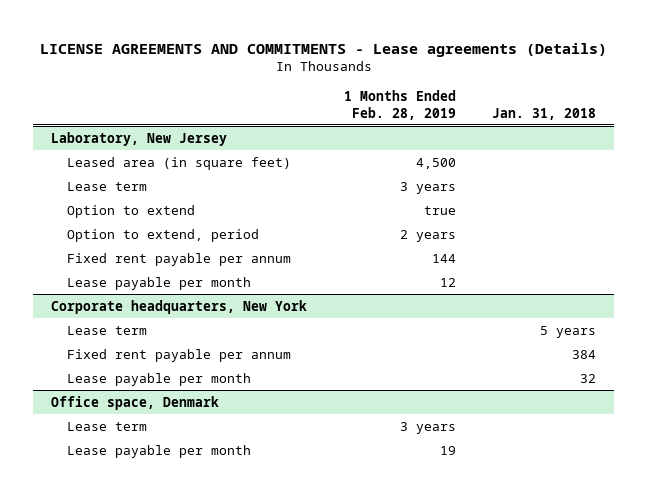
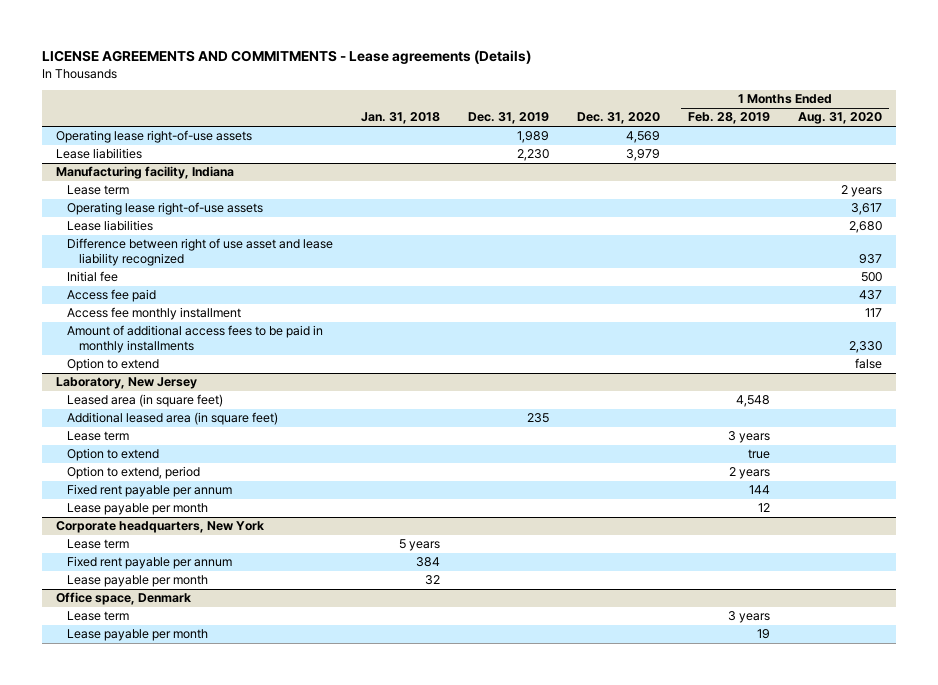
none -> [468,112,550,125] Dec. 31, 2019
none -> [577,112,661,125] Dec. 31, 2020
none -> [798,112,883,125] Aug. 31, 2020
none -> [55,130,252,144] Operating lease right-of-use assets
none -> [55,148,142,160] Lease liabilities
none -> [55,166,234,180] Manufacturing facility, Indiana
none -> [67,185,130,196] Lease term
none -> [67,202,264,216] Operating lease right-of-use assets
none -> [67,220,154,232] Lease liabilities
none -> [67,238,334,267] Difference between right of use asset and lease liability recognized
none -> [67,271,119,283] Initial fee
none -> [67,289,157,303] Access fee paid
none -> [67,307,242,321] Access fee monthly installment
none -> [67,325,324,354] Amount of additional access fees to be paid in monthly installments
none -> [67,358,160,372] Option to extend
[415,157,456,169] 4,500 -> [736,395,771,408] 4,548
none -> [67,412,279,426] Additional leased area (in square feet)

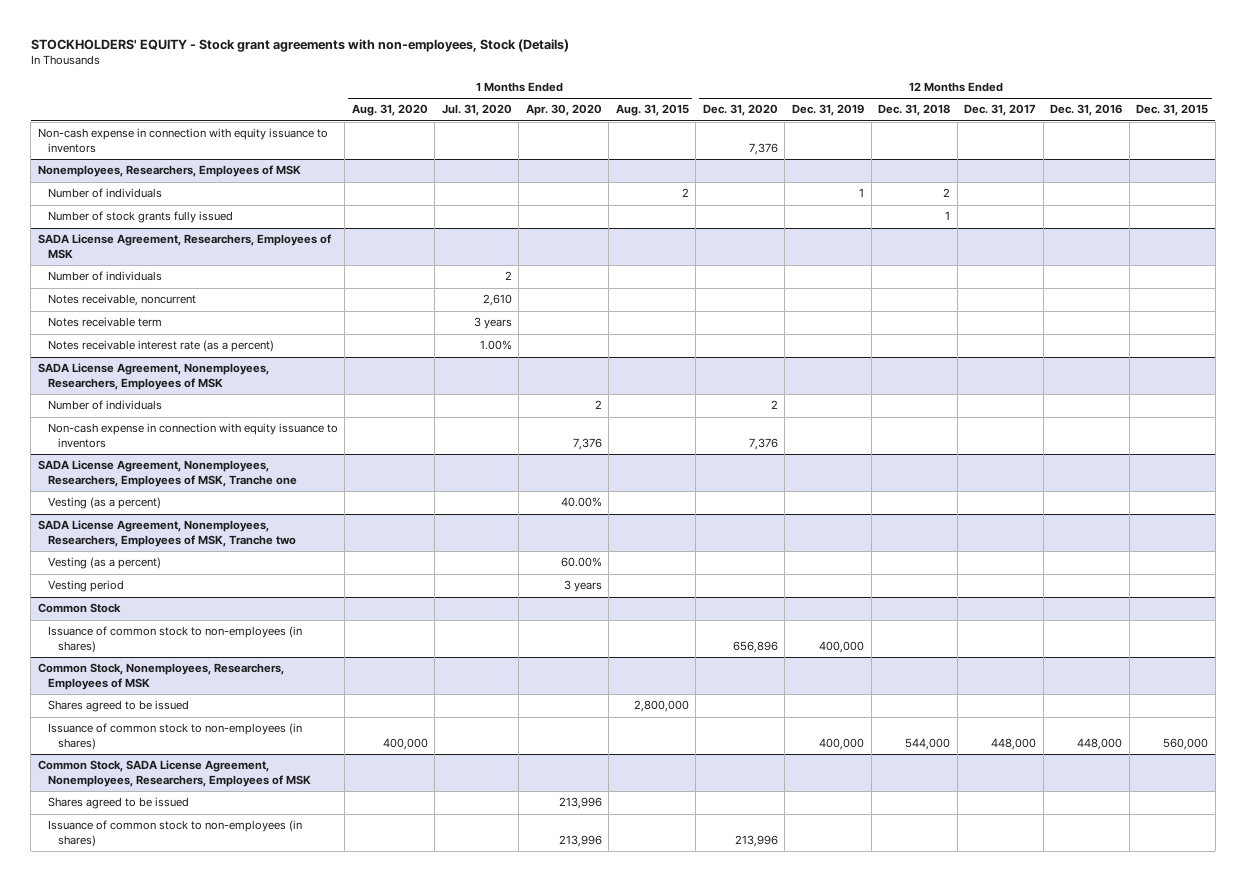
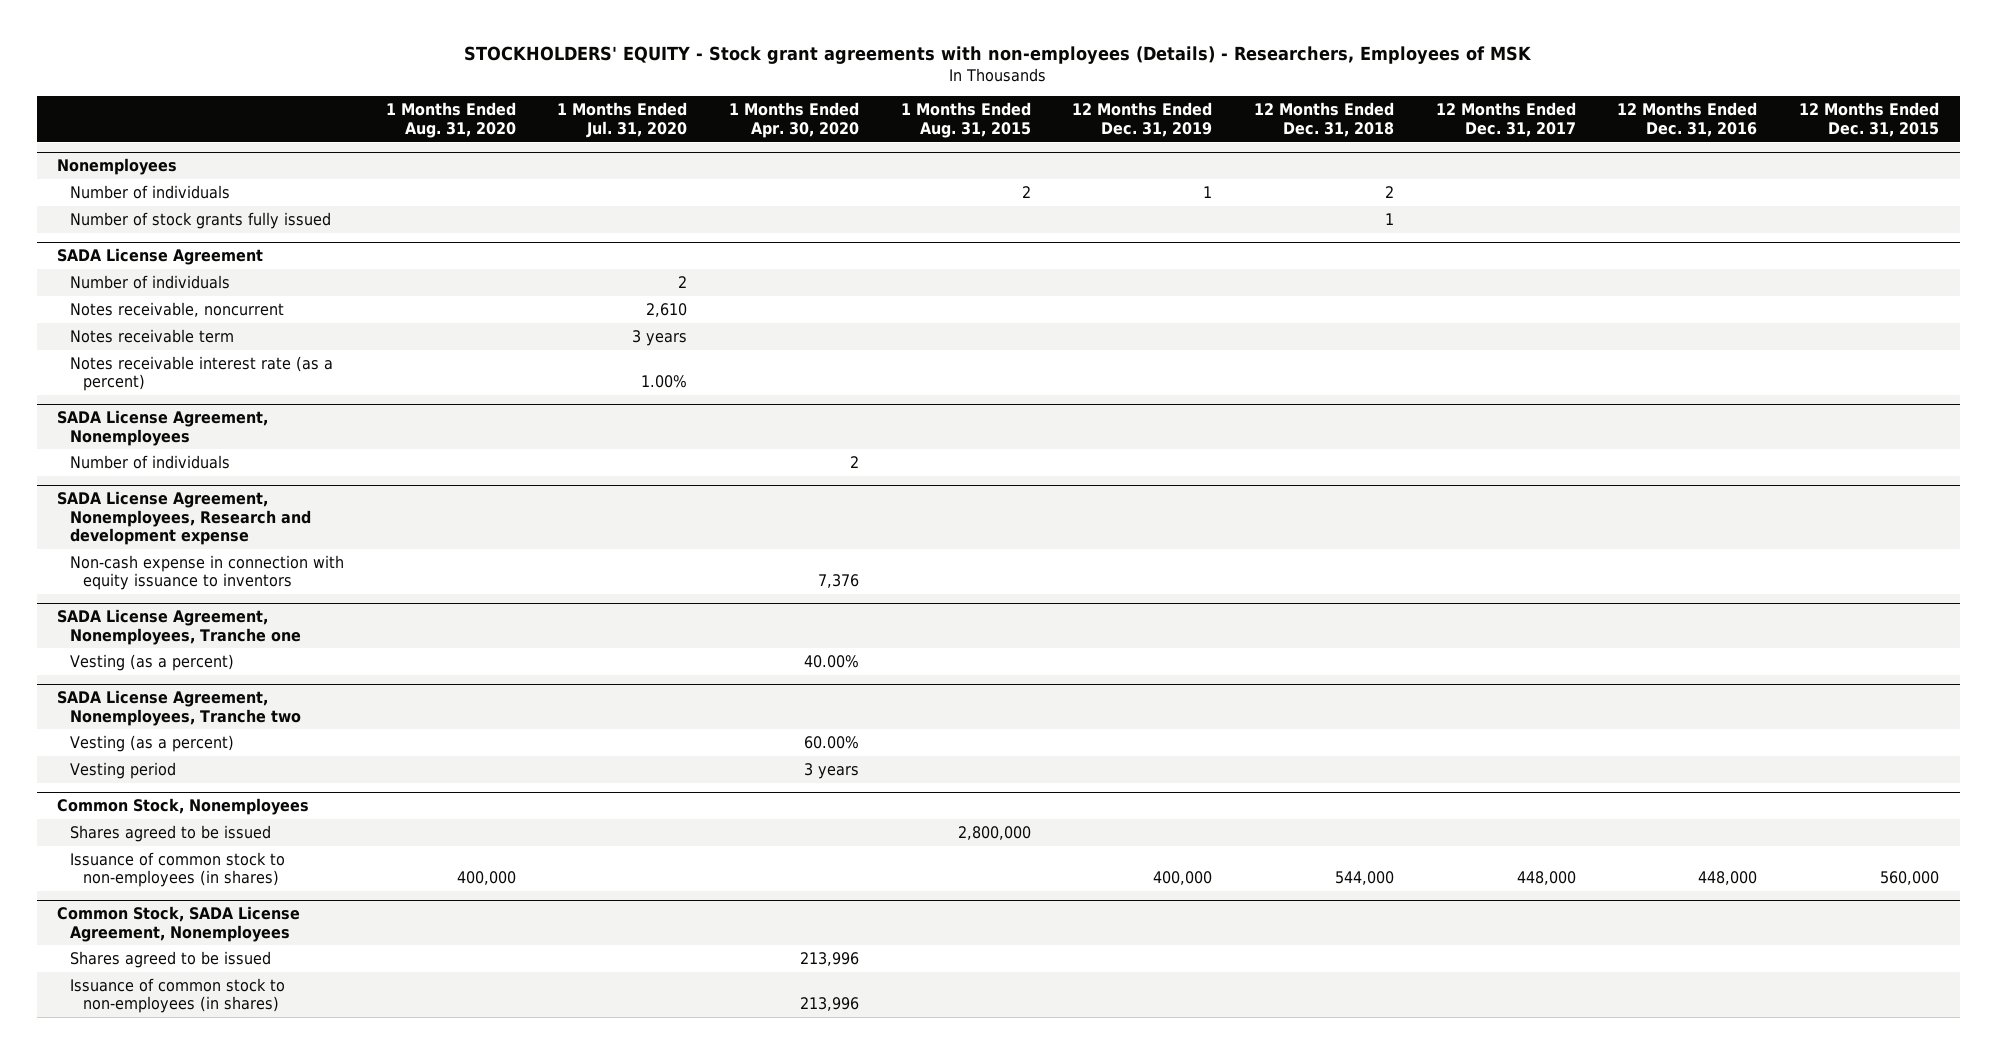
[30,38,569,52] STOCKHOLDERS' EQUITY - Stock grant agreements with non-employees, Stock (Details) -> [464,46,1533,65] STOCKHOLDERS' EQUITY - Stock grant agreements with non-employees (Details) - Researchers, Employees of MSK
[702,104,778,117] Dec. 31, 2020 -> none
[37,128,328,153] Non-cash expense in connection with equity issuance to inventors -> none
[37,165,301,178] Nonemployees, Researchers, Employees of MSK -> [57,158,178,176] Nonemployees
[37,234,331,259] SADA License Agreement, Researchers, Employees of MSK -> [57,248,264,266] SADA License Agreement
[47,400,162,411] Number of individuals -> none
none -> [57,410,269,446] SADA License Agreement, Nonemployees
none -> [70,455,231,470] Number of individuals
[37,363,269,390] SADA License Agreement, Nonemployees, Researchers, Employees of MSK -> [57,491,312,545] SADA License Agreement, Nonemployees, Research and development expense
[37,460,297,487] SADA License Agreement, Nonemployees, Researchers, Employees of MSK, Tranche one -> [57,609,302,645] SADA License Agreement, Nonemployees, Tranche one
[37,520,296,547] SADA License Agreement, Nonemployees, Researchers, Employees of MSK, Tranche two -> [57,690,302,726] SADA License Agreement, Nonemployees, Tranche two
[37,603,121,614] Common Stock -> none
[47,626,302,653] Issuance of common stock to non-employees (in shares) -> none
[37,663,284,690] Common Stock, Nonemployees, Researchers, Employees of MSK -> [57,798,310,816] Common Stock, Nonemployees
[37,760,311,787] Common Stock, SADA License Agreement, Nonemployees, Researchers, Employees of MSK -> [57,906,301,942] Common Stock, SADA License Agreement, Nonemployees

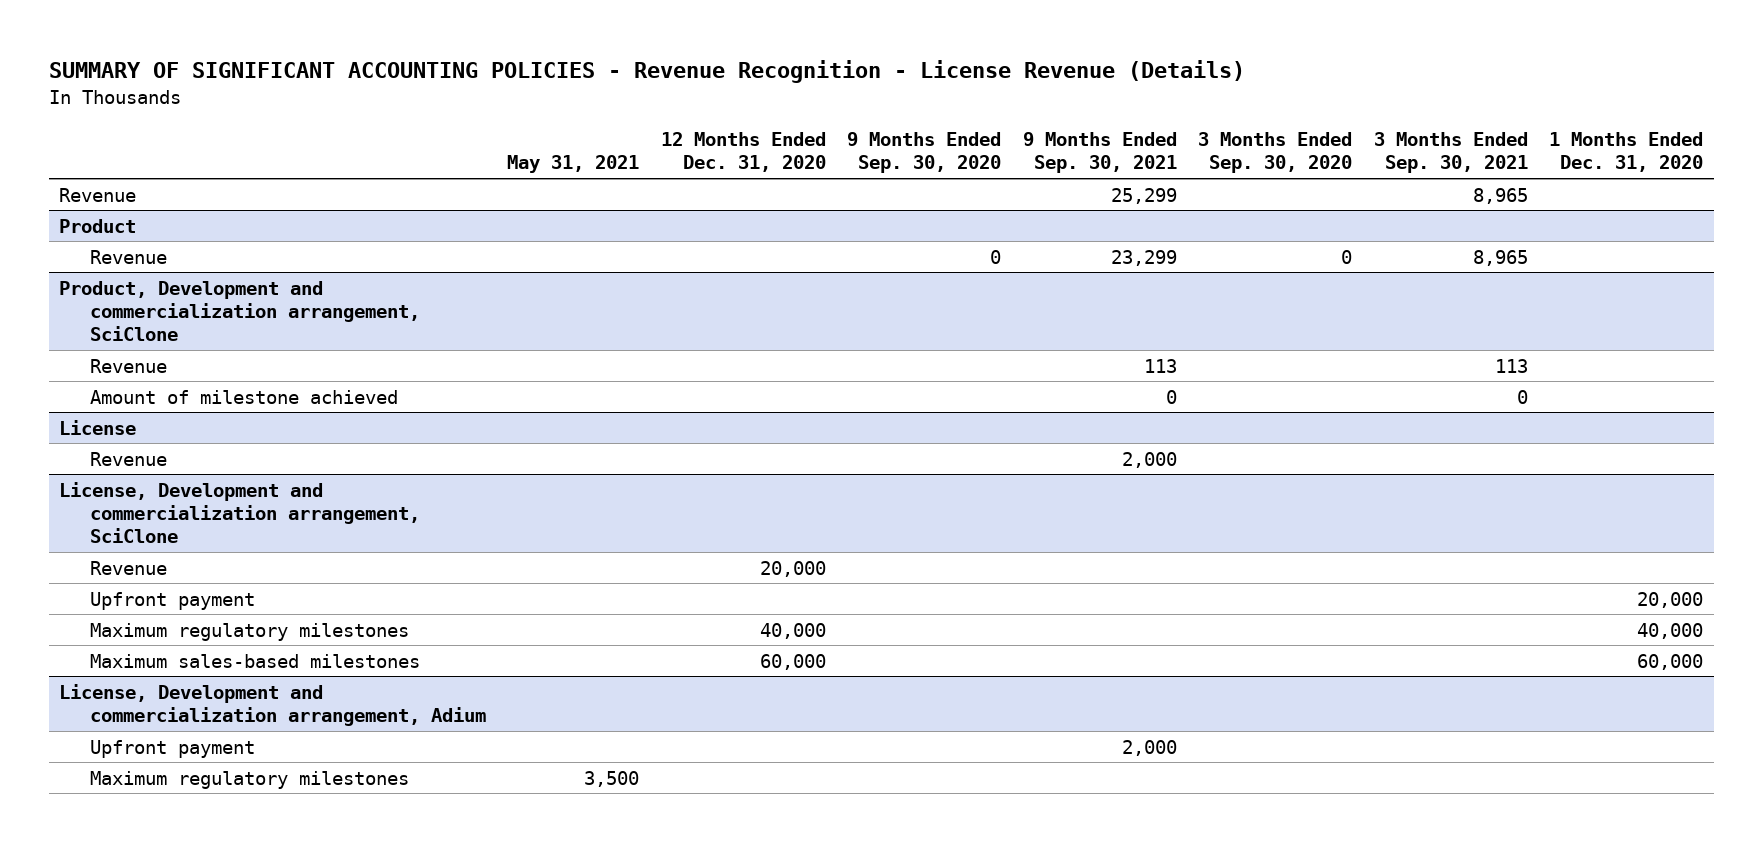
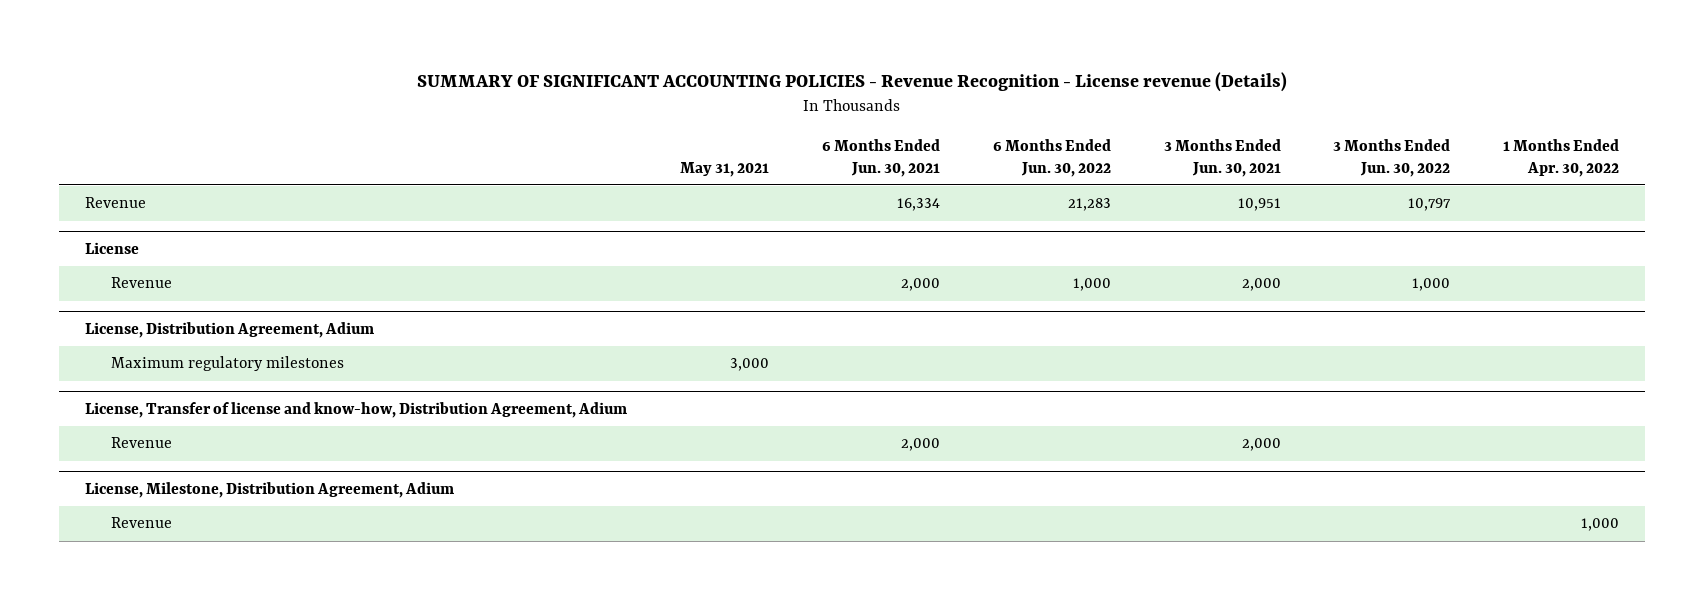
[48,60,1245,84] SUMMARY OF SIGNIFICANT ACCOUNTING POLICIES - Revenue Recognition - License Revenue (Details) -> [417,71,1288,92] SUMMARY OF SIGNIFICANT ACCOUNTING POLICIES - Revenue Recognition - License revenue (Details)
[660,132,826,173] 12 Months Ended Dec. 31, 2020 -> none
[847,132,1002,174] 9 Months Ended Sep. 30, 2020 -> none
[1022,132,1177,174] 9 Months Ended Sep. 30, 2021 -> none
[1198,132,1353,174] 3 Months Ended Sep. 30, 2020 -> none
[1373,132,1528,174] 3 Months Ended Sep. 30, 2021 -> none
[1549,132,1704,173] 1 Months Ended Dec. 31, 2020 -> none
none -> [821,139,940,177] 6 Months Ended Jun. 30, 2021
none -> [992,139,1111,177] 6 Months Ended Jun. 30, 2022
none -> [1163,139,1281,177] 3 Months Ended Jun. 30, 2021
none -> [1333,139,1451,177] 3 Months Ended Jun. 30, 2022
none -> [1503,139,1620,177] 1 Months Ended Apr. 30, 2022
[59,218,137,233] Product -> none
[89,249,167,264] Revenue -> none
[59,280,420,342] Product, Development and commercialization arrangement, SciClone -> none
[89,358,167,373] Revenue -> none
[89,389,398,404] Amount of milestone achieved -> none
[59,481,420,544] License, Development and commercialization arrangement, SciClone -> none
[89,560,167,575] Revenue -> none
[89,591,255,610] Upfront payment -> none
[89,622,409,641] Maximum regulatory milestones -> none
[89,653,420,668] Maximum sales-based milestones -> none
[59,683,486,727] License, Development and commercialization arrangement, Adium -> none
[89,739,255,758] Upfront payment -> none
[89,770,409,789] Maximum regulatory milestones -> none
none -> [85,322,375,339] License, Distribution Agreement, Adium
none -> [111,356,345,372] Maximum regulatory milestones
none -> [85,402,628,419] License, Transfer of license and know-how, Distribution Agreement, Adium
none -> [111,437,173,449] Revenue
none -> [85,482,455,499] License, Milestone, Distribution Agreement, Adium
none -> [111,517,173,529] Revenue

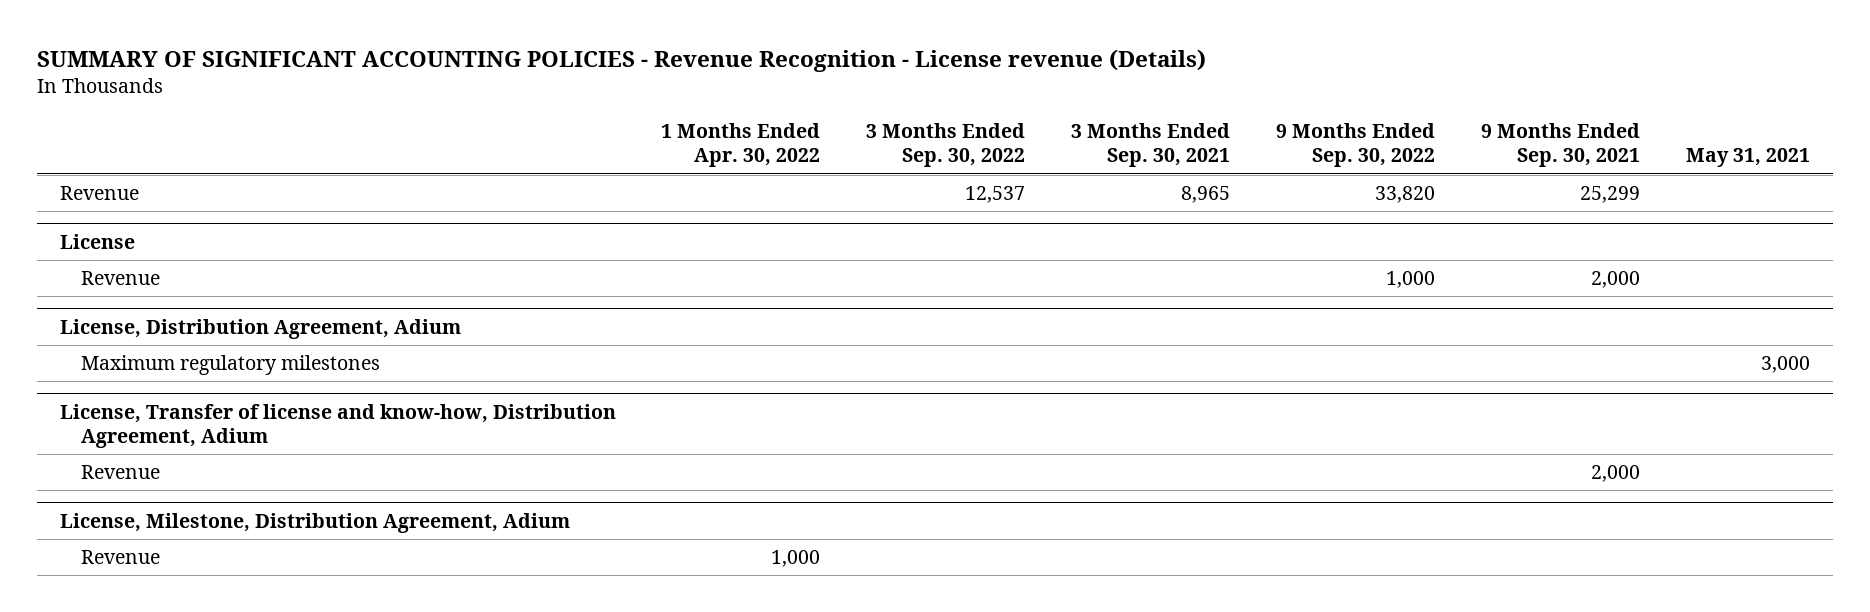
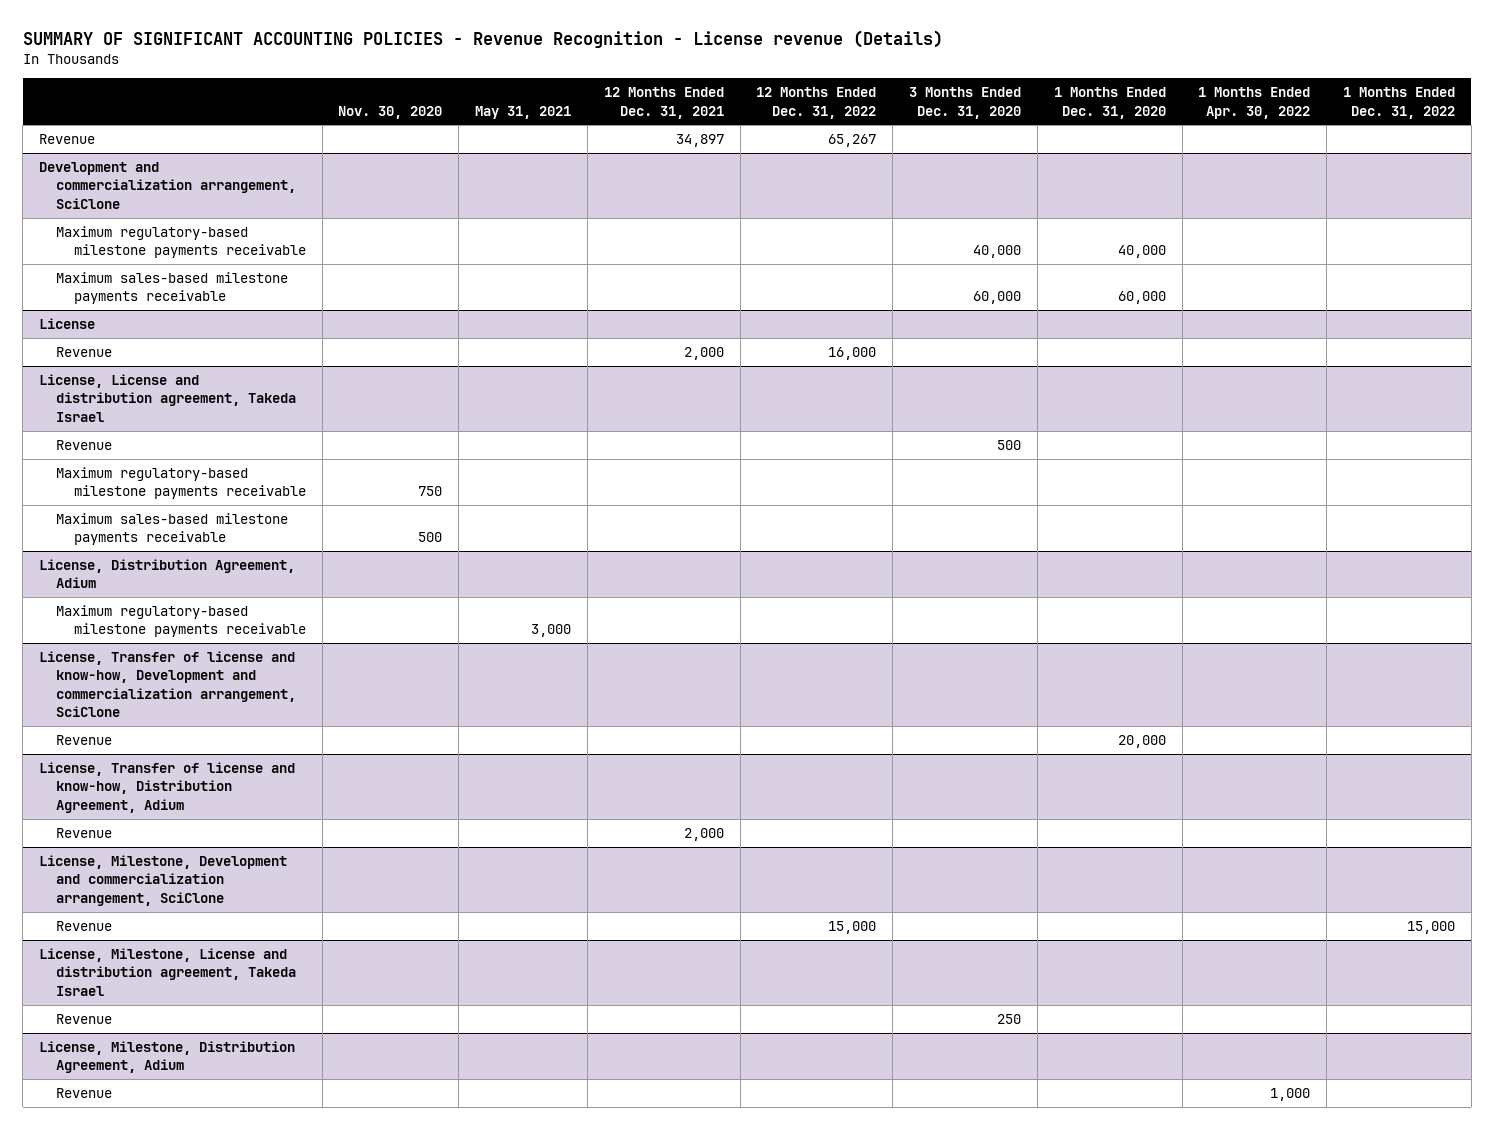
[866,122,1026,168] 3 Months Ended Sep. 30, 2022 -> none
[1071,122,1231,168] 3 Months Ended Sep. 30, 2021 -> none
[1276,122,1436,168] 9 Months Ended Sep. 30, 2022 -> none
[1481,122,1641,168] 9 Months Ended Sep. 30, 2021 -> none
none -> [338,105,443,119] Nov. 30, 2020
none -> [603,87,724,119] 12 Months Ended Dec. 31, 2021
none -> [756,87,877,119] 12 Months Ended Dec. 31, 2022
none -> [909,87,1022,119] 3 Months Ended Dec. 31, 2020
none -> [1053,87,1166,119] 1 Months Ended Dec. 31, 2020
none -> [1342,87,1455,119] 1 Months Ended Dec. 31, 2022
none -> [39,162,297,209] Development and commercialization arrangement, SciClone
none -> [56,226,306,259] Maximum regulatory-based milestone payments receivable
none -> [56,272,289,305] Maximum sales-based milestone payments receivable
none -> [39,374,297,422] License, License and distribution agreement, Takeda Israel
none -> [56,440,113,451] Revenue
none -> [56,467,306,500] Maximum regulatory-based milestone payments receivable
none -> [56,513,289,546] Maximum sales-based milestone payments receivable
[81,355,381,376] Maximum regulatory milestones -> none
none -> [56,605,306,638] Maximum regulatory-based milestone payments receivable
none -> [39,651,297,718] License, Transfer of license and know-how, Development and commercialization arrangement, SciClone
none -> [56,735,113,746] Revenue
none -> [39,855,288,906] License, Milestone, Development and commercialization arrangement, SciClone
none -> [56,921,113,932] Revenue
none -> [39,948,297,996] License, Milestone, License and distribution agreement, Takeda Israel
none -> [56,1014,113,1025] Revenue

